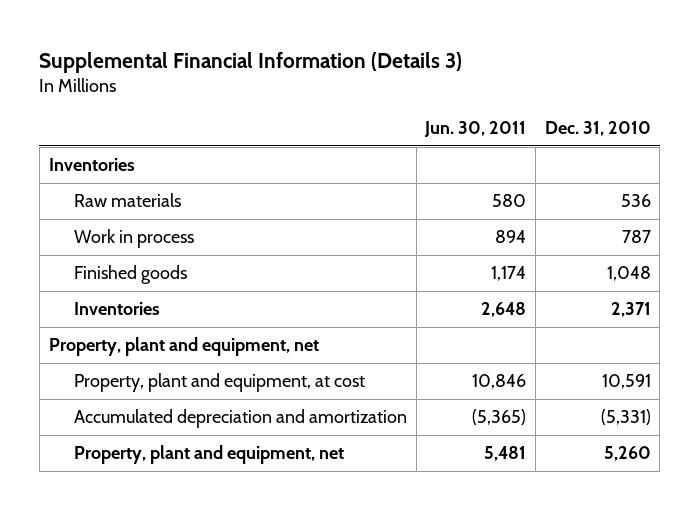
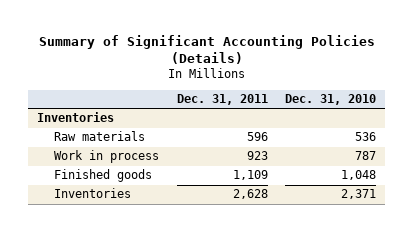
[39,51,463,73] Supplemental Financial Information (Details 3) -> [38,34,375,65] Summary of Significant Accounting Policies (Details)
[424,121,527,138] Jun. 30, 2011 -> none
none -> [176,93,268,105] Dec. 31, 2011
[48,337,319,357] Property, plant and equipment, net -> none
[73,373,365,393] Property, plant and equipment, at cost -> none
[73,409,407,429] Accumulated depreciation and amortization -> none
[73,445,344,465] Property, plant and equipment, net -> none

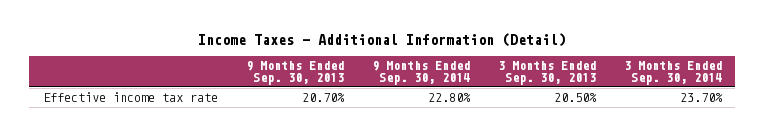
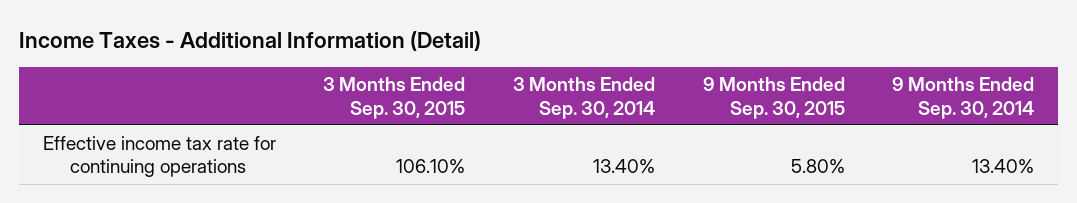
[245,60,344,86] 9 Months Ended Sep. 30, 2013 -> none
[497,60,596,86] 3 Months Ended Sep. 30, 2013 -> none
none -> [323,77,466,119] 3 Months Ended Sep. 30, 2015
none -> [702,77,845,119] 9 Months Ended Sep. 30, 2015
[42,92,218,103] Effective income tax rate -> [42,135,276,178] Effective income tax rate for continuing operations
[427,93,471,103] 22.80% -> [972,159,1035,174] 13.40%
[679,93,723,103] 23.70% -> [593,159,656,174] 13.40%

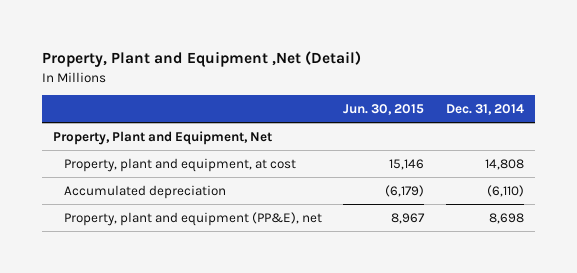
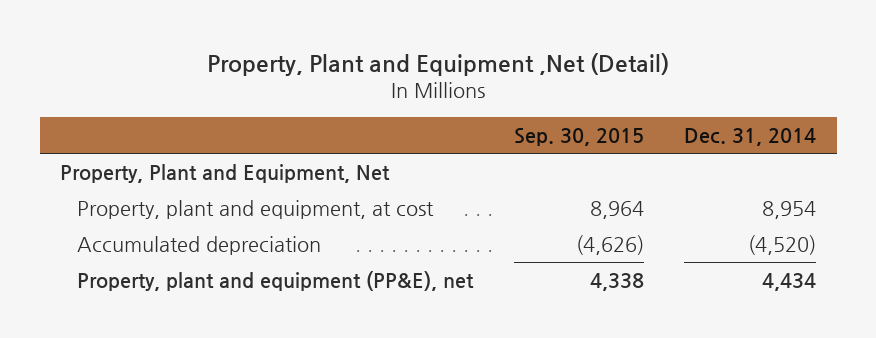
[343,104,425,116] Jun. 30, 2015 -> none
none -> [513,128,644,147] Sep. 30, 2015
[485,158,525,170] 14,808 -> [762,200,817,219] 8,954
[487,184,525,197] (6,110) -> [748,234,817,255] (4,520)
[489,212,525,224] 8,698 -> [762,272,817,291] 4,434

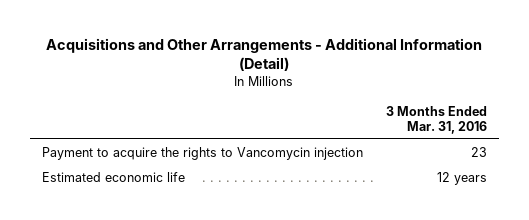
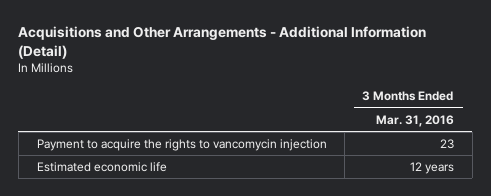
[41,147,363,161] Payment to acquire the rights to Vancomycin injection -> [36,138,327,151] Payment to acquire the rights to vancomycin injection

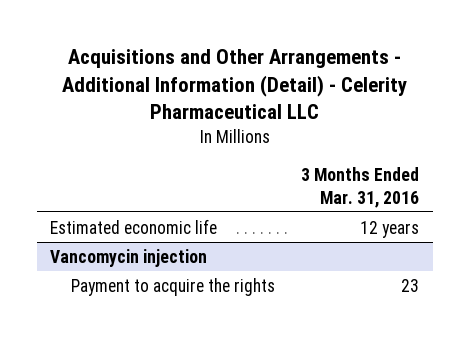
[18,26,427,60] Acquisitions and Other Arrangements - Additional Information (Detail) -> [61,49,407,120] Acquisitions and Other Arrangements - Additional Information (Detail) - Celerity Pharmaceutical LLC
[36,138,327,151] Payment to acquire the rights to vancomycin injection -> none
none -> [50,248,208,267] Vancomycin injection
none -> [71,277,276,296] Payment to acquire the rights

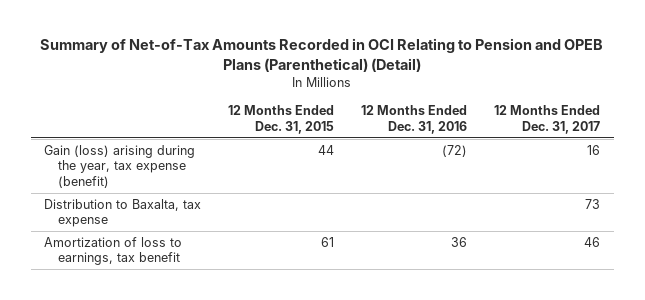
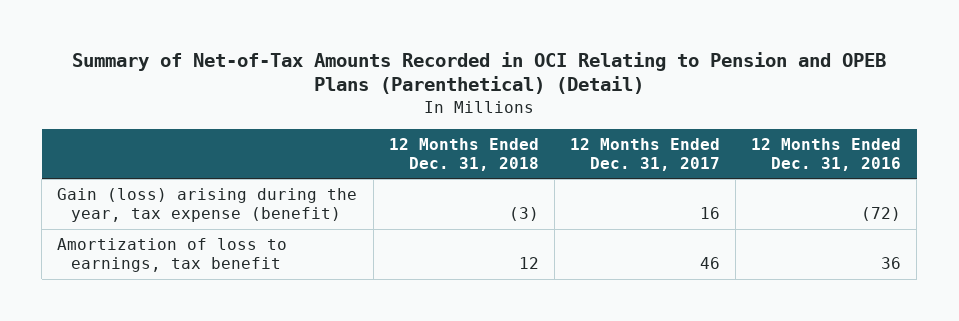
[228,105,335,134] 12 Months Ended Dec. 31, 2015 -> none
none -> [388,137,539,171] 12 Months Ended Dec. 31, 2018
[44,199,202,228] Distribution to Baxalta, tax expense -> none

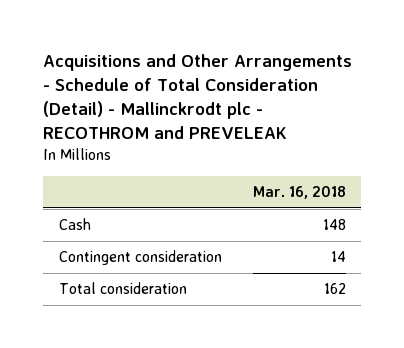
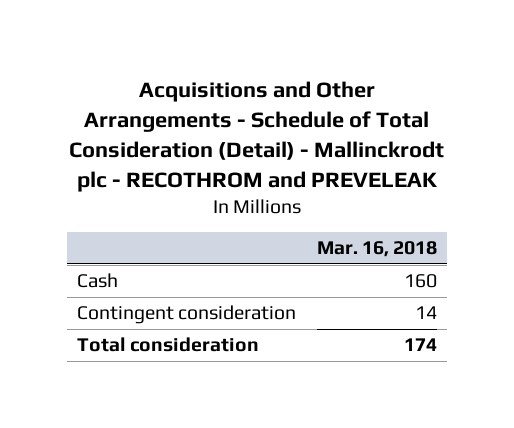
[322,219,346,231] 148 -> [403,274,437,289] 160
[323,283,346,295] 162 -> [403,338,437,352] 174

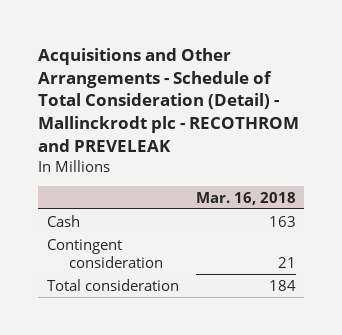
[403,274,437,289] 160 -> [268,215,296,227] 163
[414,306,437,320] 14 -> [277,256,296,268] 21
[403,338,437,352] 174 -> [268,279,296,291] 184

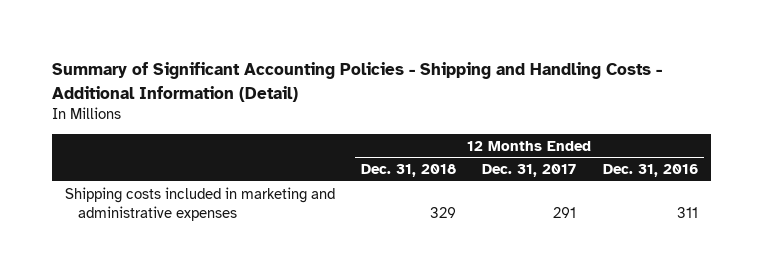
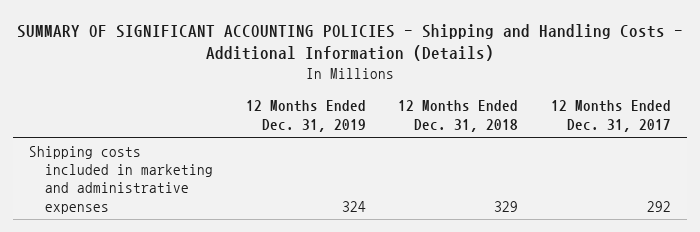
[52,62,663,102] Summary of Significant Accounting Policies - Shipping and Handling Costs - Additional Information (Detail) -> [17,23,684,62] SUMMARY OF SIGNIFICANT ACCOUNTING POLICIES - Shipping and Handling Costs - Additional Information (Details)
[602,164,698,178] Dec. 31, 2016 -> none
none -> [245,100,366,132] 12 Months Ended Dec. 31, 2019
[553,206,577,218] 291 -> [646,200,671,212] 292

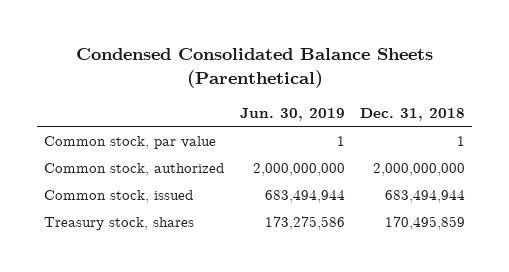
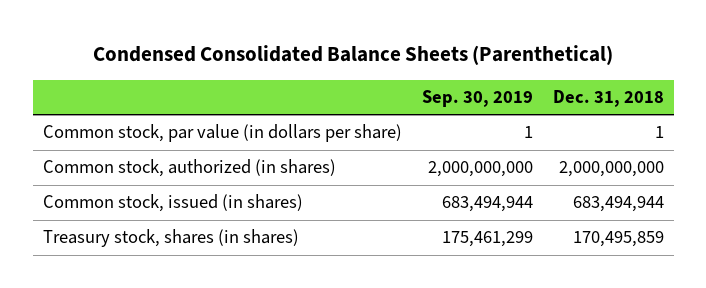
[239,107,345,121] Jun. 30, 2019 -> none
none -> [421,89,533,107] Sep. 30, 2019
[44,135,217,149] Common stock, par value -> [42,124,402,143] Common stock, par value (in dollars per share)
[44,162,225,176] Common stock, authorized -> [42,159,336,178] Common stock, authorized (in shares)
[44,189,194,203] Common stock, issued -> [42,194,303,213] Common stock, issued (in shares)
[44,216,195,230] Treasury stock, shares -> [42,229,299,248] Treasury stock, shares (in shares)

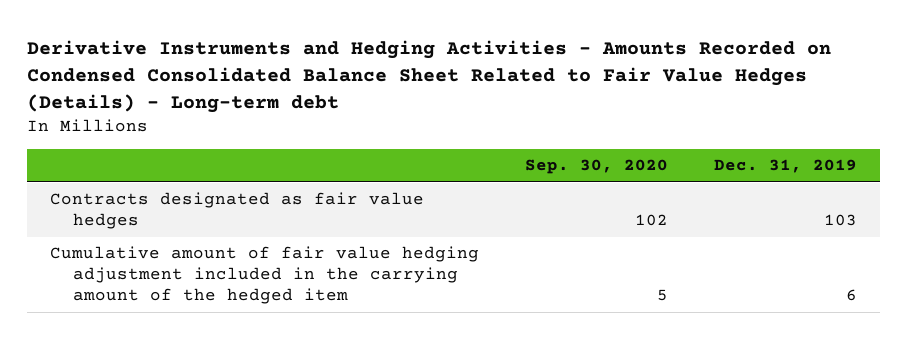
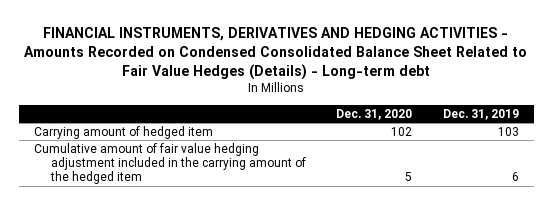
[27,40,832,114] Derivative Instruments and Hedging Activities - Amounts Recorded on Condensed Consolidated Balance Sheet Related to Fair Value Hedges (Details) - Long-term debt -> [24,27,528,80] FINANCIAL INSTRUMENTS, DERIVATIVES AND HEDGING ACTIVITIES - Amounts Recorded on Condensed Consolidated Balance Sheet Related to Fair Value Hedges (Details) - Long-term debt
[524,159,668,175] Sep. 30, 2020 -> none
none -> [336,108,413,120] Dec. 31, 2020
[50,192,425,230] Contracts designated as fair value hedges -> [34,126,214,140] Carrying amount of hedged item

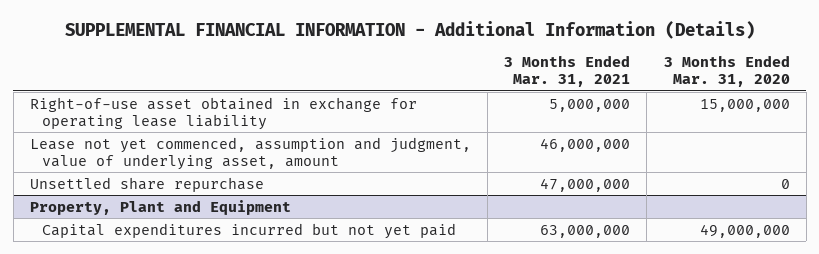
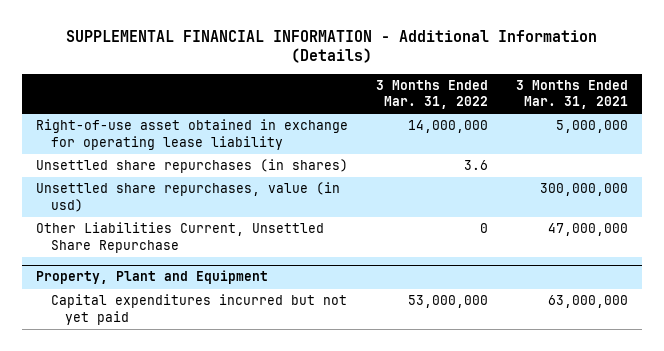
[663,55,790,88] 3 Months Ended Mar. 31, 2020 -> none
none -> [375,79,488,110] 3 Months Ended Mar. 31, 2022
[29,136,471,170] Lease not yet commenced, assumption and judgment, value of underlying asset, amount -> none
none -> [35,159,348,174] Unsettled share repurchases (in shares)
none -> [35,182,340,212] Unsettled share repurchases, value (in usd)
[29,176,264,192] Unsettled share repurchase -> [35,222,324,253] Other Liabilities Current, Unsettled Share Repurchase

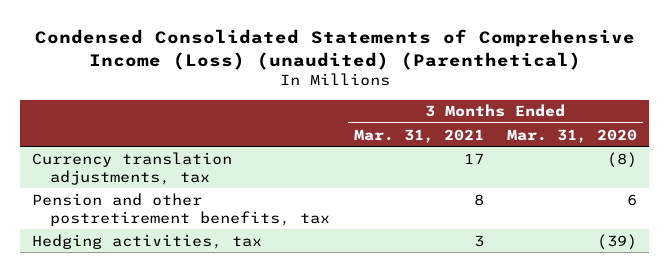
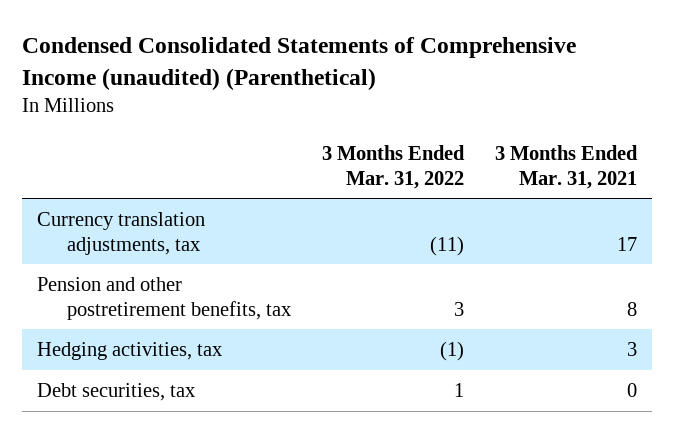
[34,28,635,70] Condensed Consolidated Statements of Comprehensive Income (Loss) (unaudited) (Parenthetical) -> [21,37,576,90] Condensed Consolidated Statements of Comprehensive Income (unaudited) (Parenthetical)
[507,128,638,143] Mar. 31, 2020 -> none
none -> [321,144,465,189] 3 Months Ended Mar. 31, 2022
none -> [37,382,196,401] Debt securities, tax

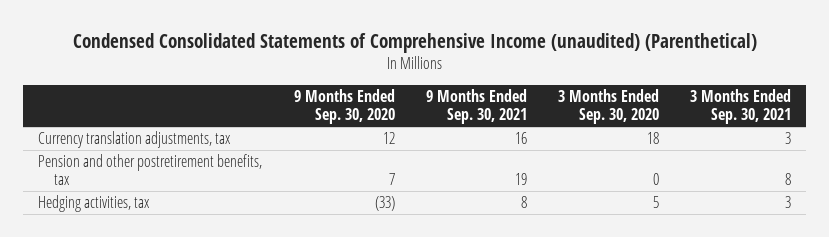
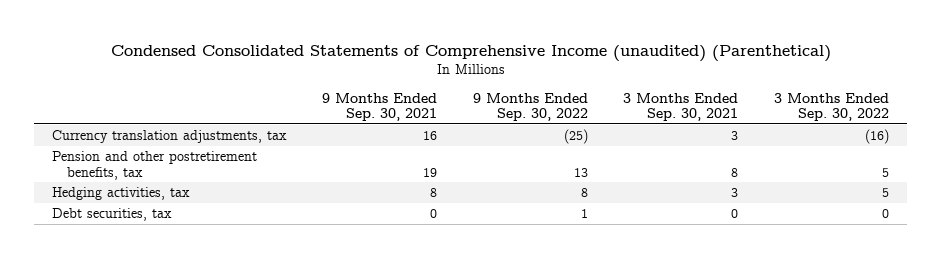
[293,88,395,125] 9 Months Ended Sep. 30, 2020 -> none
[557,88,659,125] 3 Months Ended Sep. 30, 2020 -> none
none -> [472,92,588,122] 9 Months Ended Sep. 30, 2022
none -> [773,92,889,122] 3 Months Ended Sep. 30, 2022
none -> [52,207,173,221] Debt securities, tax

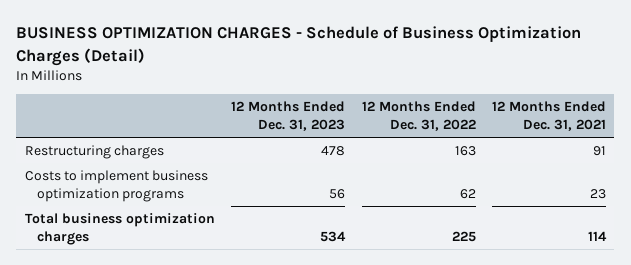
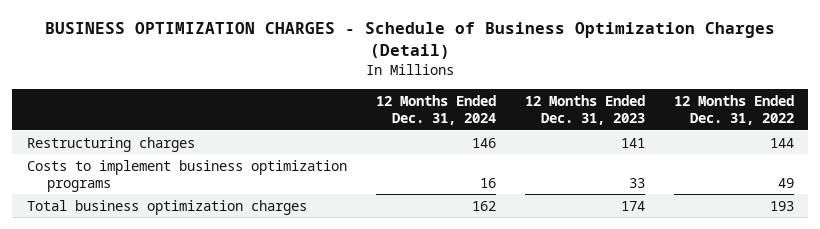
[492,100,607,132] 12 Months Ended Dec. 31, 2021 -> none
none -> [375,94,496,126] 12 Months Ended Dec. 31, 2024
[321,145,346,156] 478 -> [620,137,645,148] 141
[454,145,476,156] 163 -> [769,137,794,148] 144
[329,189,346,200] 56 -> [628,177,645,188] 33
[459,189,476,200] 62 -> [777,177,794,188] 49
[320,231,347,243] 534 -> [620,200,645,211] 174
[451,231,476,243] 225 -> [769,200,794,211] 193

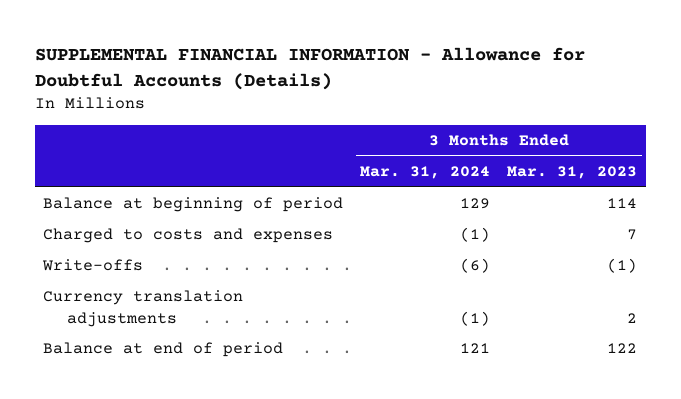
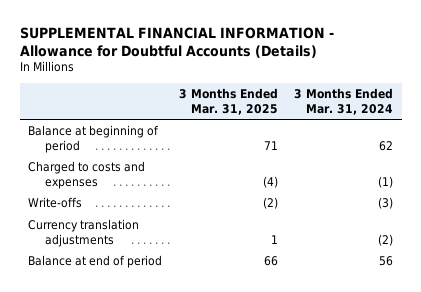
[507,166,638,180] Mar. 31, 2023 -> none
none -> [178,88,278,115] 3 Months Ended Mar. 31, 2025
[460,198,491,210] 129 -> [379,140,394,151] 62
[460,258,491,274] (6) -> [378,197,394,210] (3)
[460,310,491,326] (1) -> [378,233,394,246] (2)
[460,343,491,354] 121 -> [379,256,394,267] 56

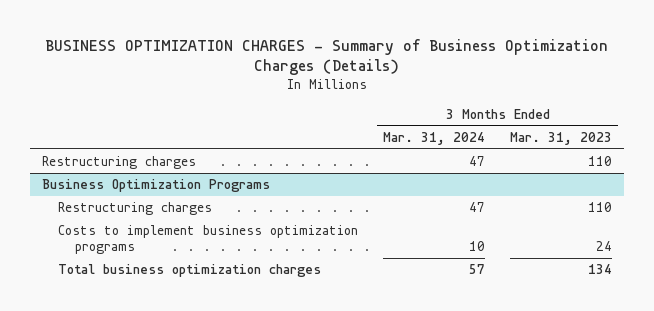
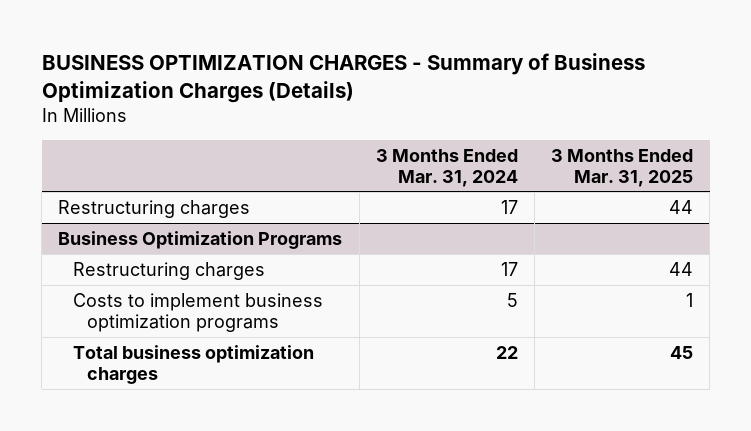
[510,131,613,145] Mar. 31, 2023 -> none
none -> [551,148,694,187] 3 Months Ended Mar. 31, 2025
[469,156,486,167] 47 -> [500,199,518,214] 17
[469,202,486,213] 47 -> [500,261,518,276] 17
[469,241,486,252] 10 -> [506,292,518,307] 5
[469,264,486,275] 57 -> [495,345,518,359] 22

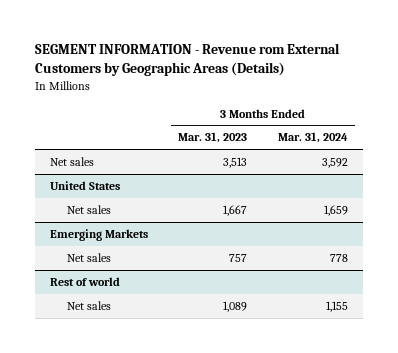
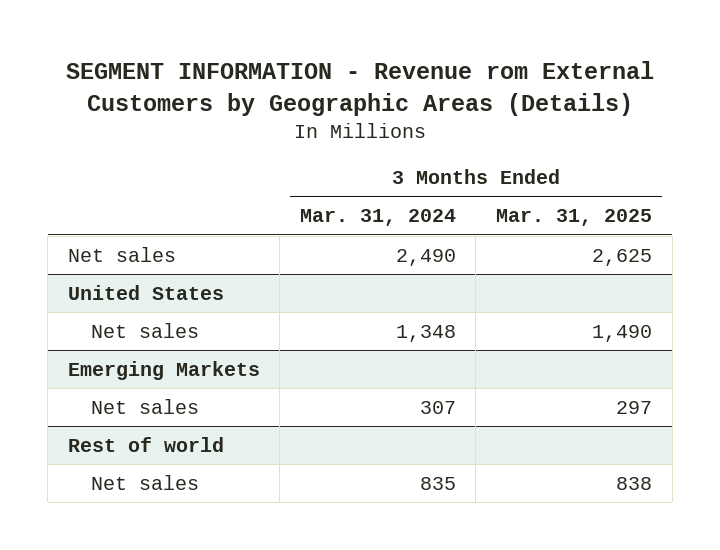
[178,132,248,144] Mar. 31, 2023 -> none
none -> [496,209,653,227] Mar. 31, 2025
[321,158,348,169] 3,592 -> [395,248,456,266] 2,490
[323,205,348,217] 1,659 -> [395,324,456,342] 1,348
[329,254,348,263] 778 -> [419,400,456,414] 307
[325,301,348,313] 1,155 -> [419,476,456,490] 835

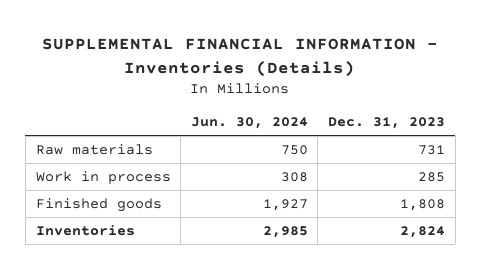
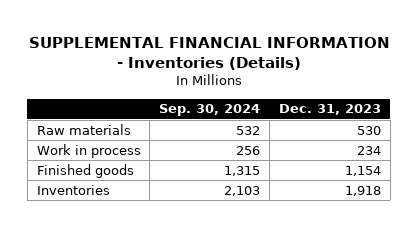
[190,117,308,130] Jun. 30, 2024 -> none
none -> [159,104,261,117] Sep. 30, 2024
[418,144,446,155] 731 -> [356,125,381,135] 530
[418,171,446,182] 285 -> [356,145,381,155] 234
[400,198,446,211] 1,808 -> [344,165,381,176] 1,154
[400,225,446,238] 2,824 -> [344,185,381,196] 1,918

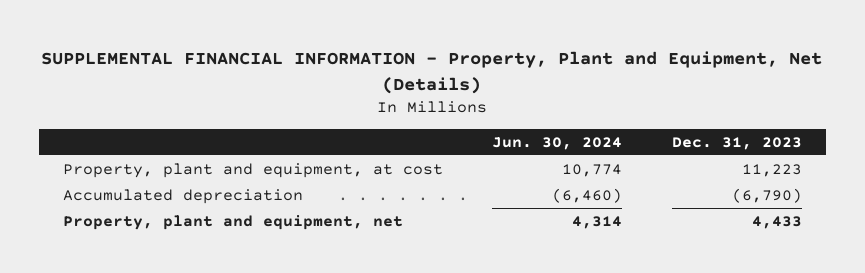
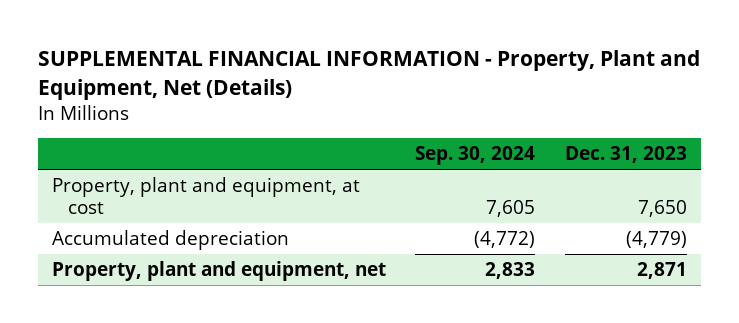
[492,136,623,150] Jun. 30, 2024 -> none
none -> [415,146,536,166] Sep. 30, 2024
[741,163,802,177] 11,223 -> [637,200,687,218] 7,650
[731,187,802,203] (6,790) -> [625,230,687,248] (4,779)
[751,215,802,229] 4,433 -> [636,261,687,279] 2,871

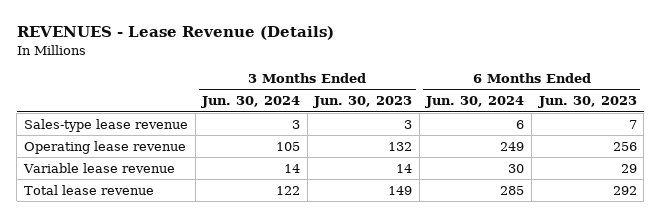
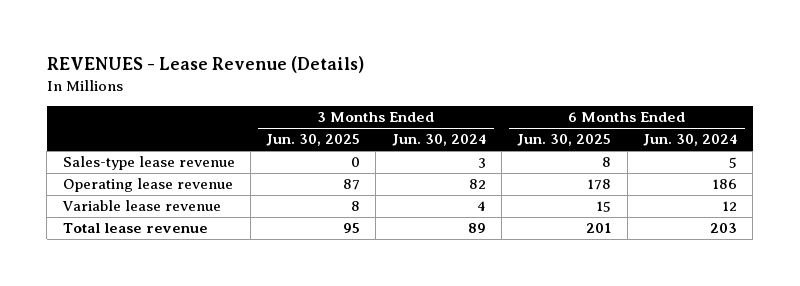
[313,96,413,109] Jun. 30, 2023 -> none
[537,96,637,109] Jun. 30, 2023 -> none
none -> [266,134,361,147] Jun. 30, 2025
none -> [517,134,612,147] Jun. 30, 2025
[516,119,525,129] 6 -> [728,157,737,169] 5
[276,141,301,151] 105 -> [468,179,486,190] 82
[500,141,525,151] 249 -> [711,179,737,190] 186
[284,163,301,173] 14 -> [476,201,486,212] 4
[508,163,525,173] 30 -> [721,201,737,212] 12
[276,185,301,195] 122 -> [467,223,486,234] 89
[500,185,525,195] 285 -> [709,223,737,234] 203

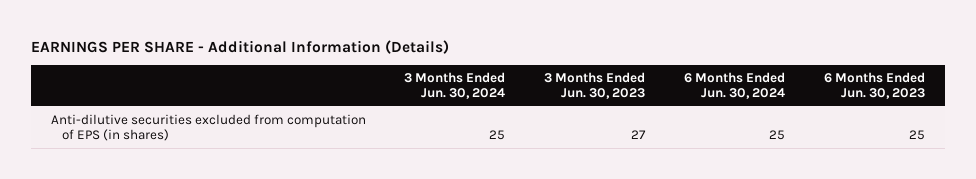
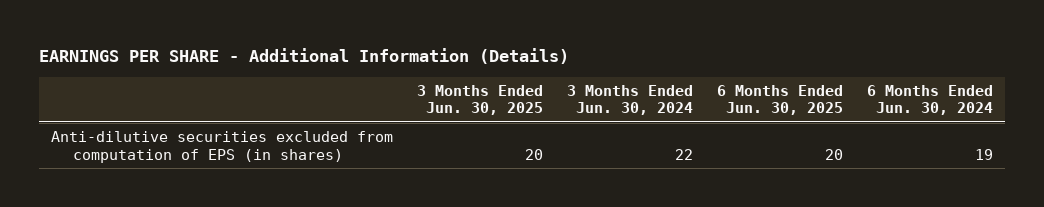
[544,72,646,100] 3 Months Ended Jun. 30, 2023 -> none
[824,72,926,100] 6 Months Ended Jun. 30, 2023 -> none
none -> [417,84,544,116] 3 Months Ended Jun. 30, 2025
none -> [716,84,843,116] 6 Months Ended Jun. 30, 2025
[489,130,506,141] 25 -> [674,148,693,160] 22
[769,130,786,141] 25 -> [974,148,993,160] 19

